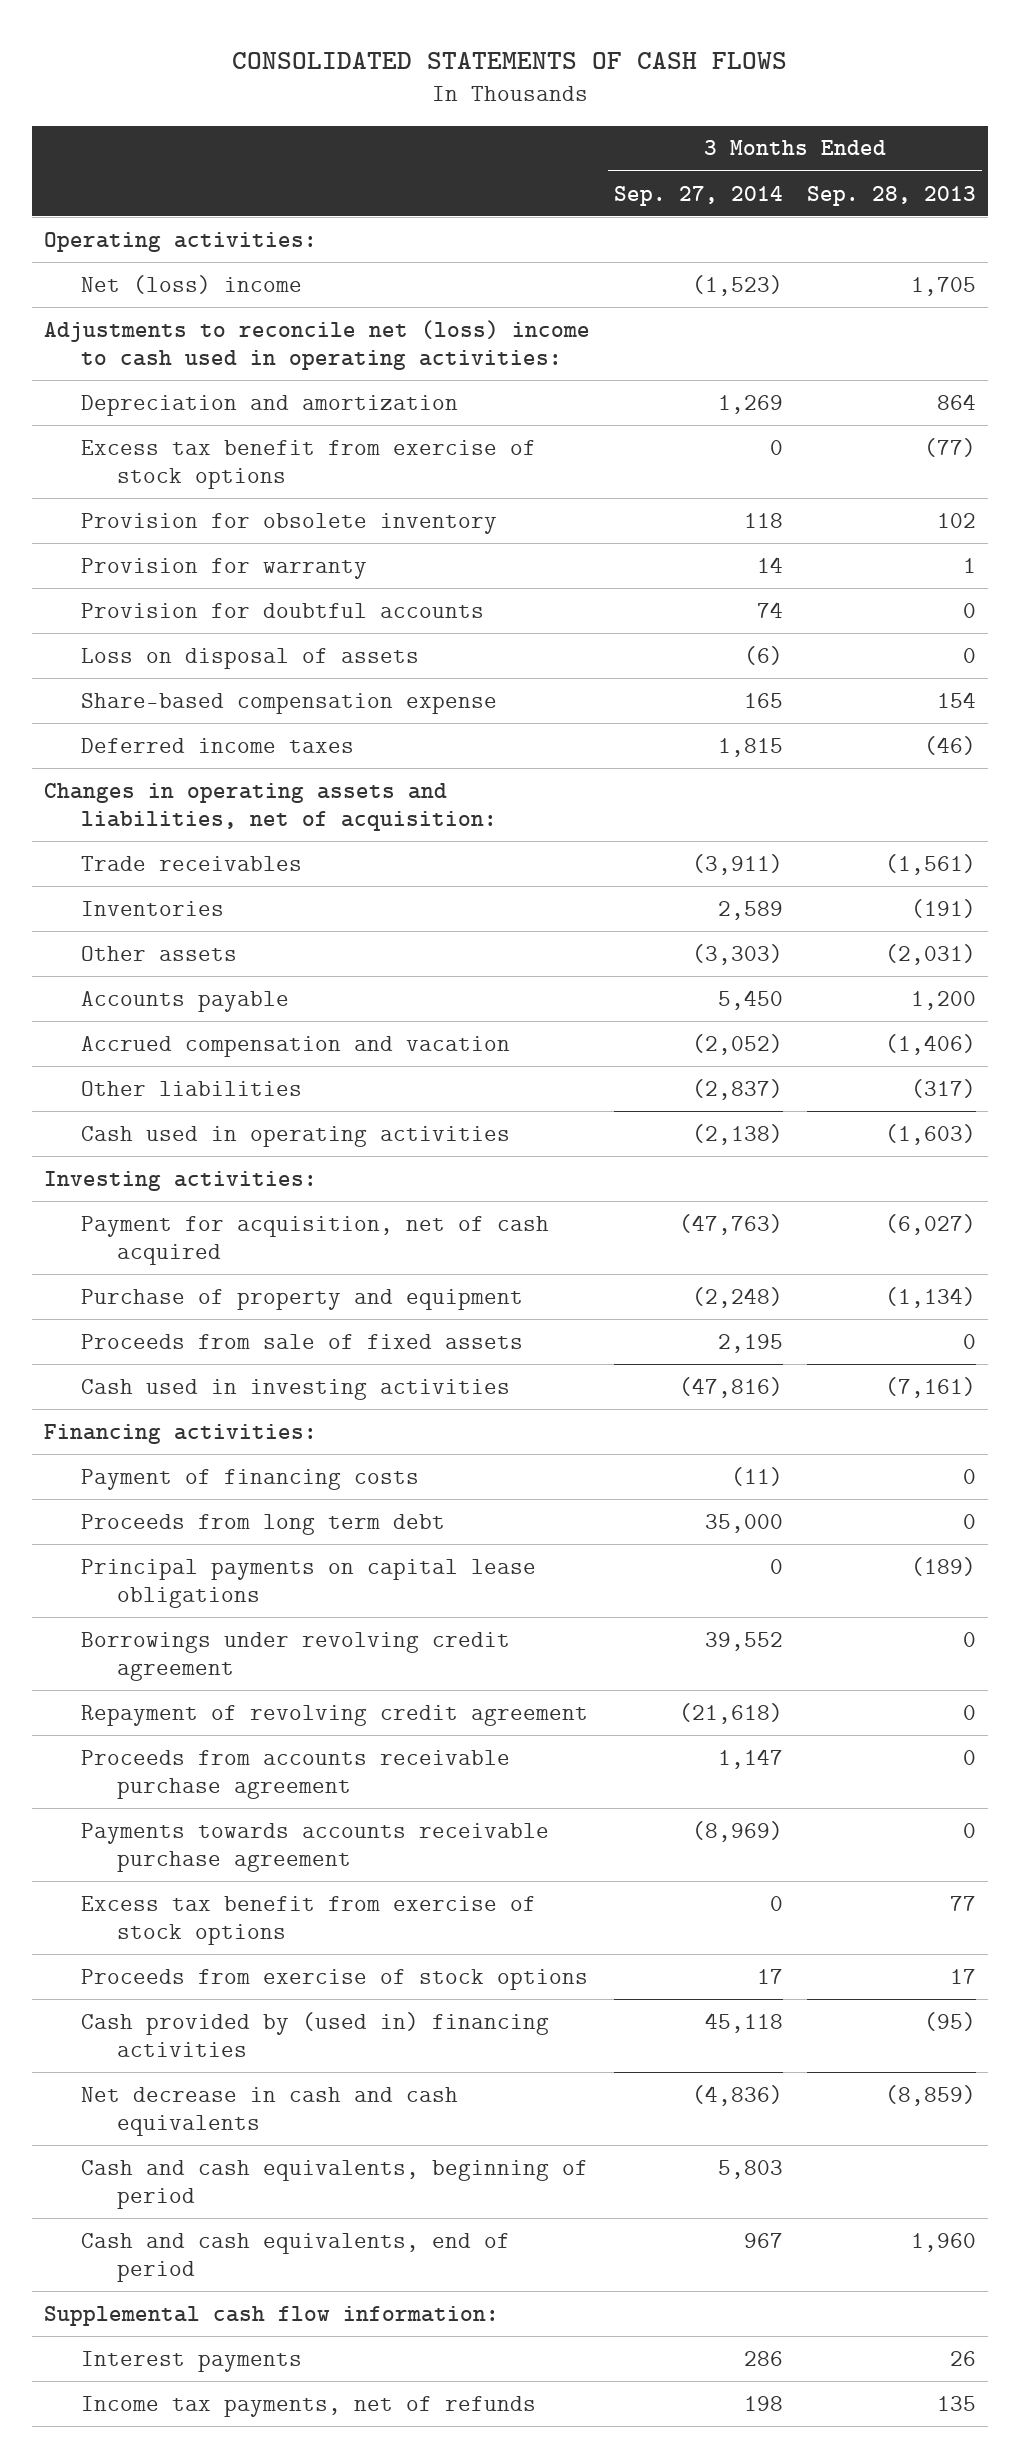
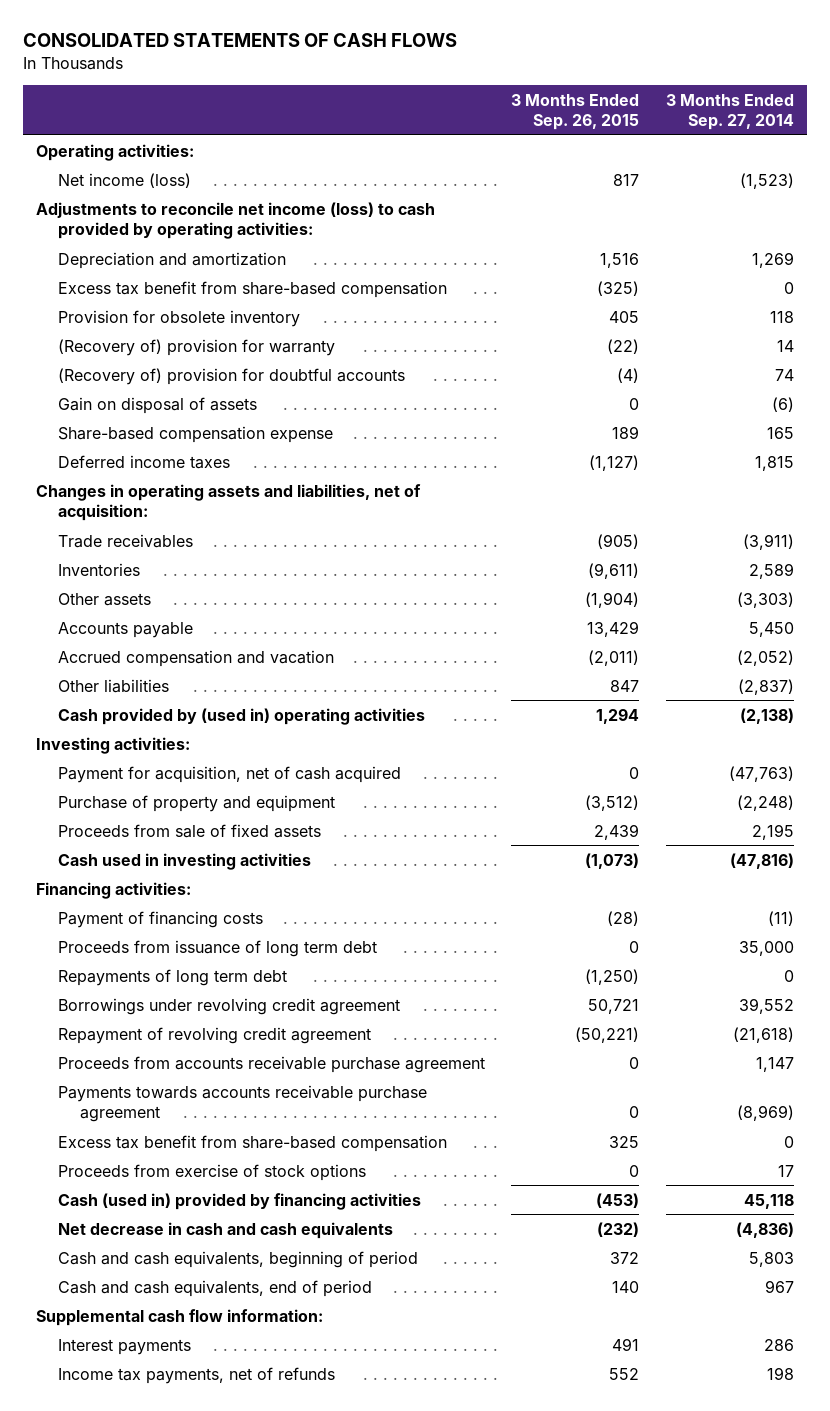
[806,185,976,206] Sep. 28, 2013 -> none
none -> [511,93,640,130] 3 Months Ended Sep. 26, 2015
[80,274,302,294] Net (loss) income -> [57,172,191,188] Net income (loss)
[43,319,590,370] Adjustments to reconcile net (loss) income to cash used in operating activities: -> [35,201,435,239] Adjustments to reconcile net income (loss) to cash provided by operating activities:
[80,439,536,489] Excess tax benefit from exercise of stock options -> [57,280,447,298] Excess tax benefit from share-based compensation
[80,557,367,579] Provision for warranty -> [57,338,335,356] (Recovery of) provision for warranty
[80,602,484,618] Provision for doubtful accounts -> [57,367,405,385] (Recovery of) provision for doubtful accounts
[80,647,419,669] Loss on disposal of assets -> [57,396,257,414] Gain on disposal of assets
[80,1125,510,1147] Cash used in operating activities -> [57,707,425,725] Cash provided by (used in) operating activities
[80,1513,445,1535] Proceeds from long term debt -> [57,939,377,957] Proceeds from issuance of long term debt
[80,1558,536,1608] Principal payments on capital lease obligations -> [57,968,287,986] Repayments of long term debt
[80,1895,536,1945] Excess tax benefit from exercise of stock options -> [57,1134,447,1152] Excess tax benefit from share-based compensation
[80,2011,549,2057] Cash provided by (used in) financing activities -> [57,1192,421,1210] Cash (used in) provided by financing activities

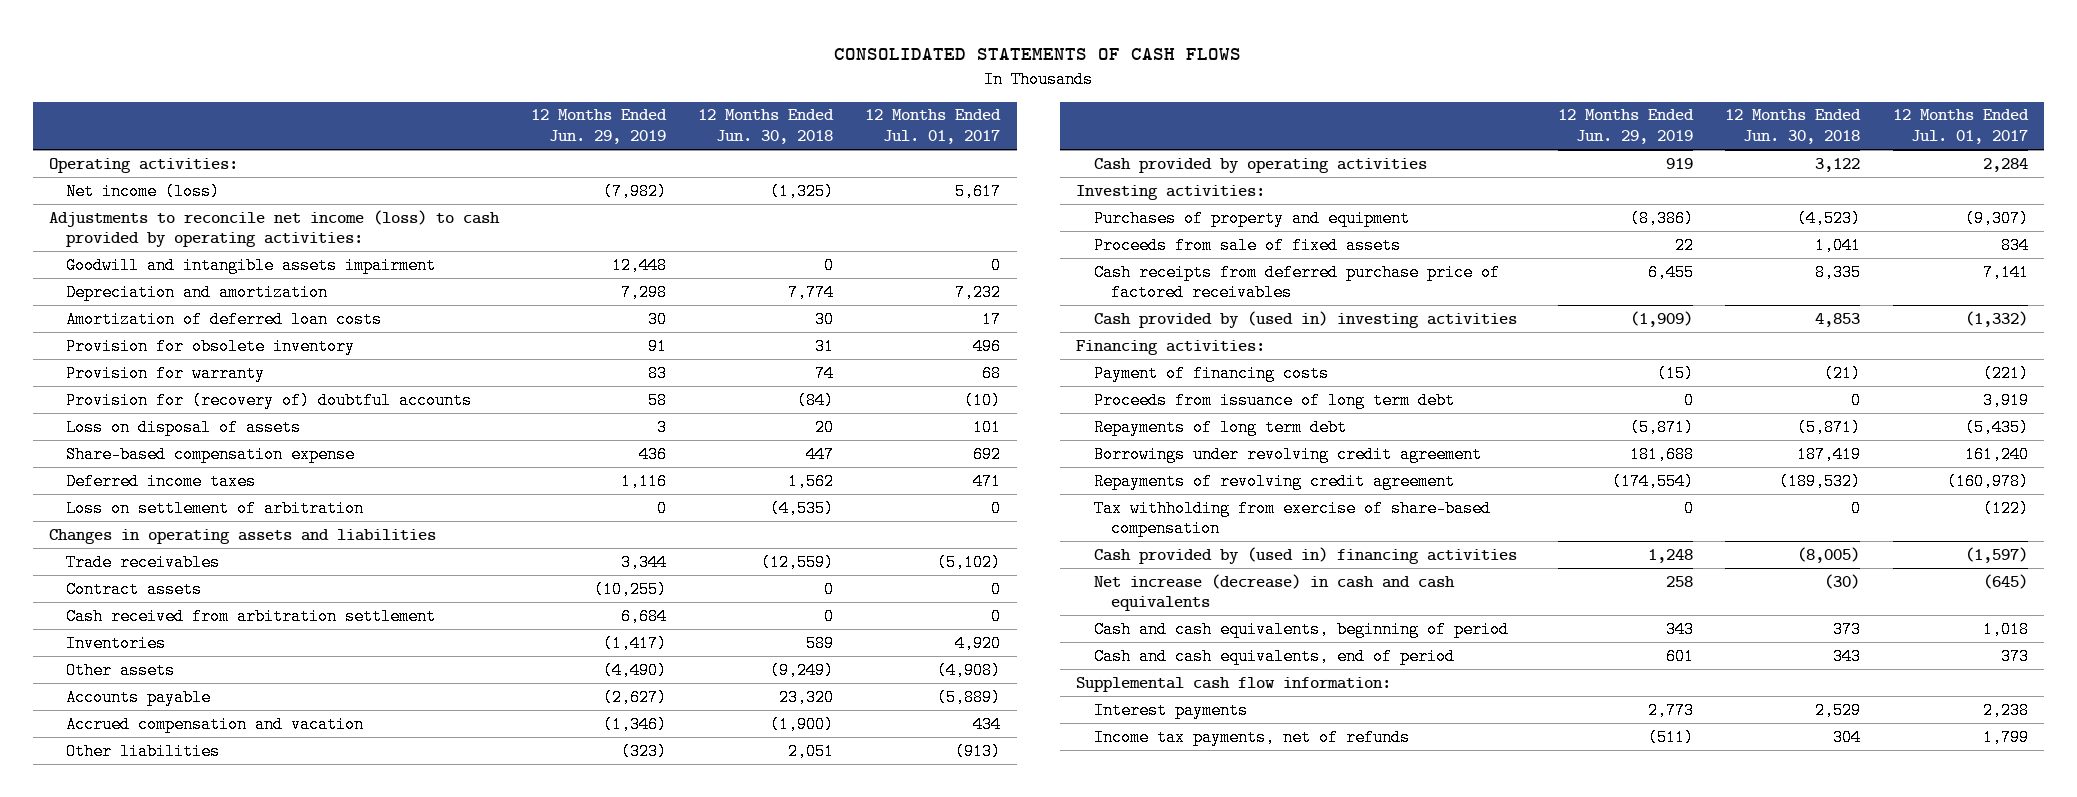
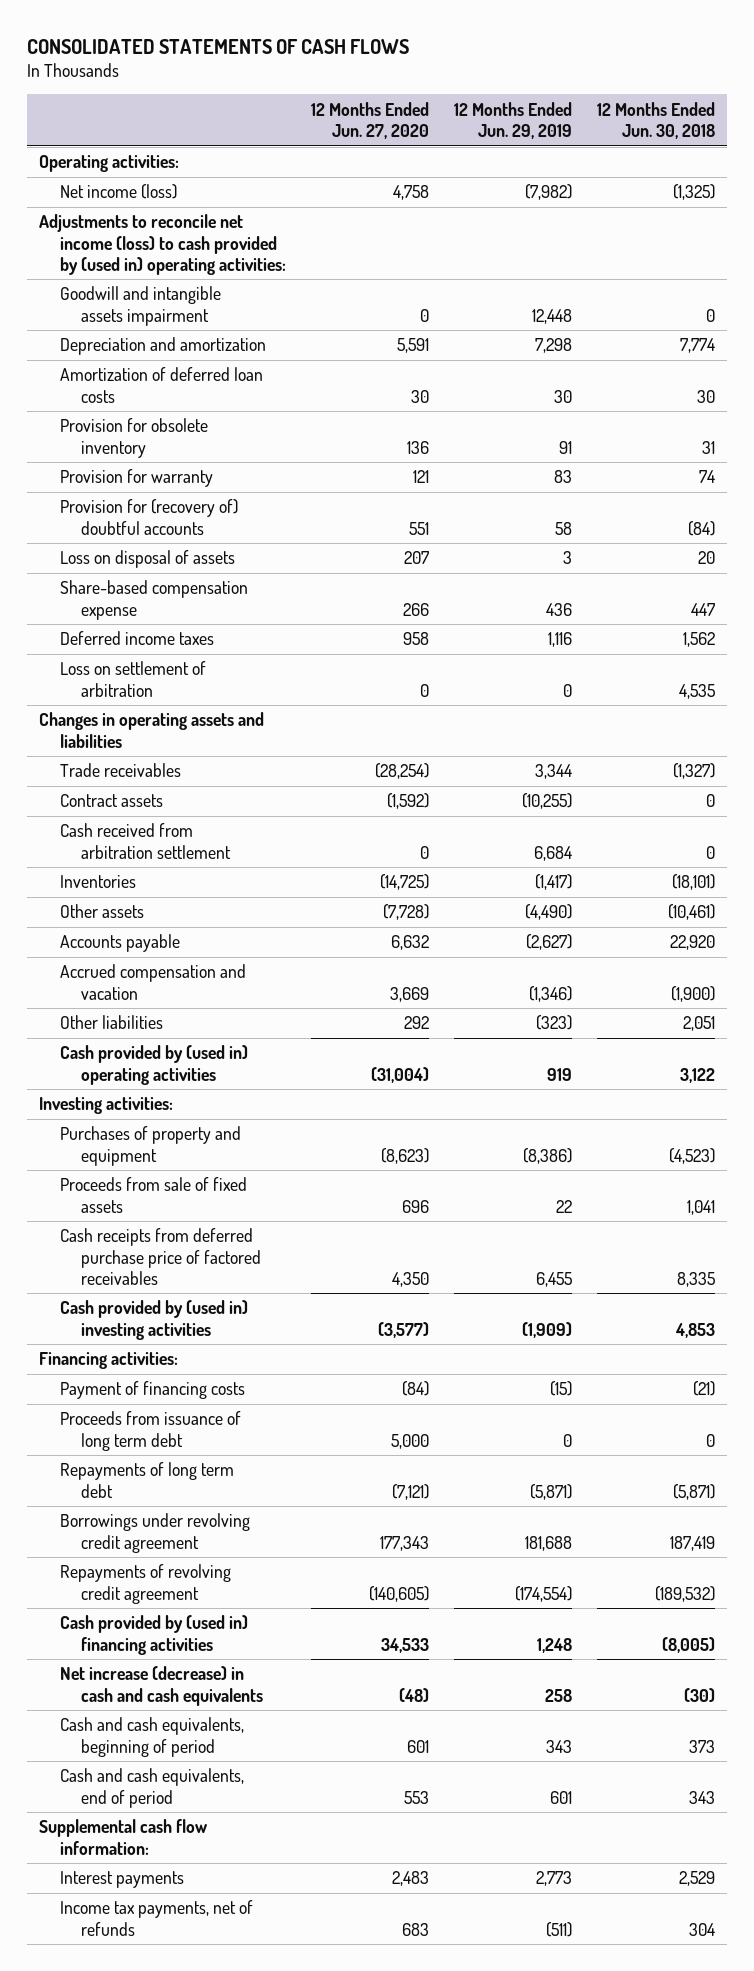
[865,109,1002,144] 12 Months Ended Jul. 01, 2017 -> none
none -> [311,101,430,139] 12 Months Ended Jun. 27, 2020
[49,209,501,248] Adjustments to reconcile net income (loss) to cash provided by operating activities: -> [39,214,287,275] Adjustments to reconcile net income (loss) to cash provided by (used in) operating activities:
[770,499,835,517] (4,535) -> [679,683,716,699] 4,535
[761,553,835,571] (12,559) -> [673,763,716,780] (1,327)
[806,634,835,652] 589 -> [672,874,716,891] (18,101)
[770,661,835,679] (9,249) -> [668,904,716,921] (10,461)
[779,688,835,706] 23,320 -> [670,935,716,951] 22,920
[1093,157,1427,173] Cash provided by operating activities -> [60,1045,249,1085] Cash provided by (used in) operating activities
[1093,499,1491,538] Tax withholding from exercise of share-based compensation -> none

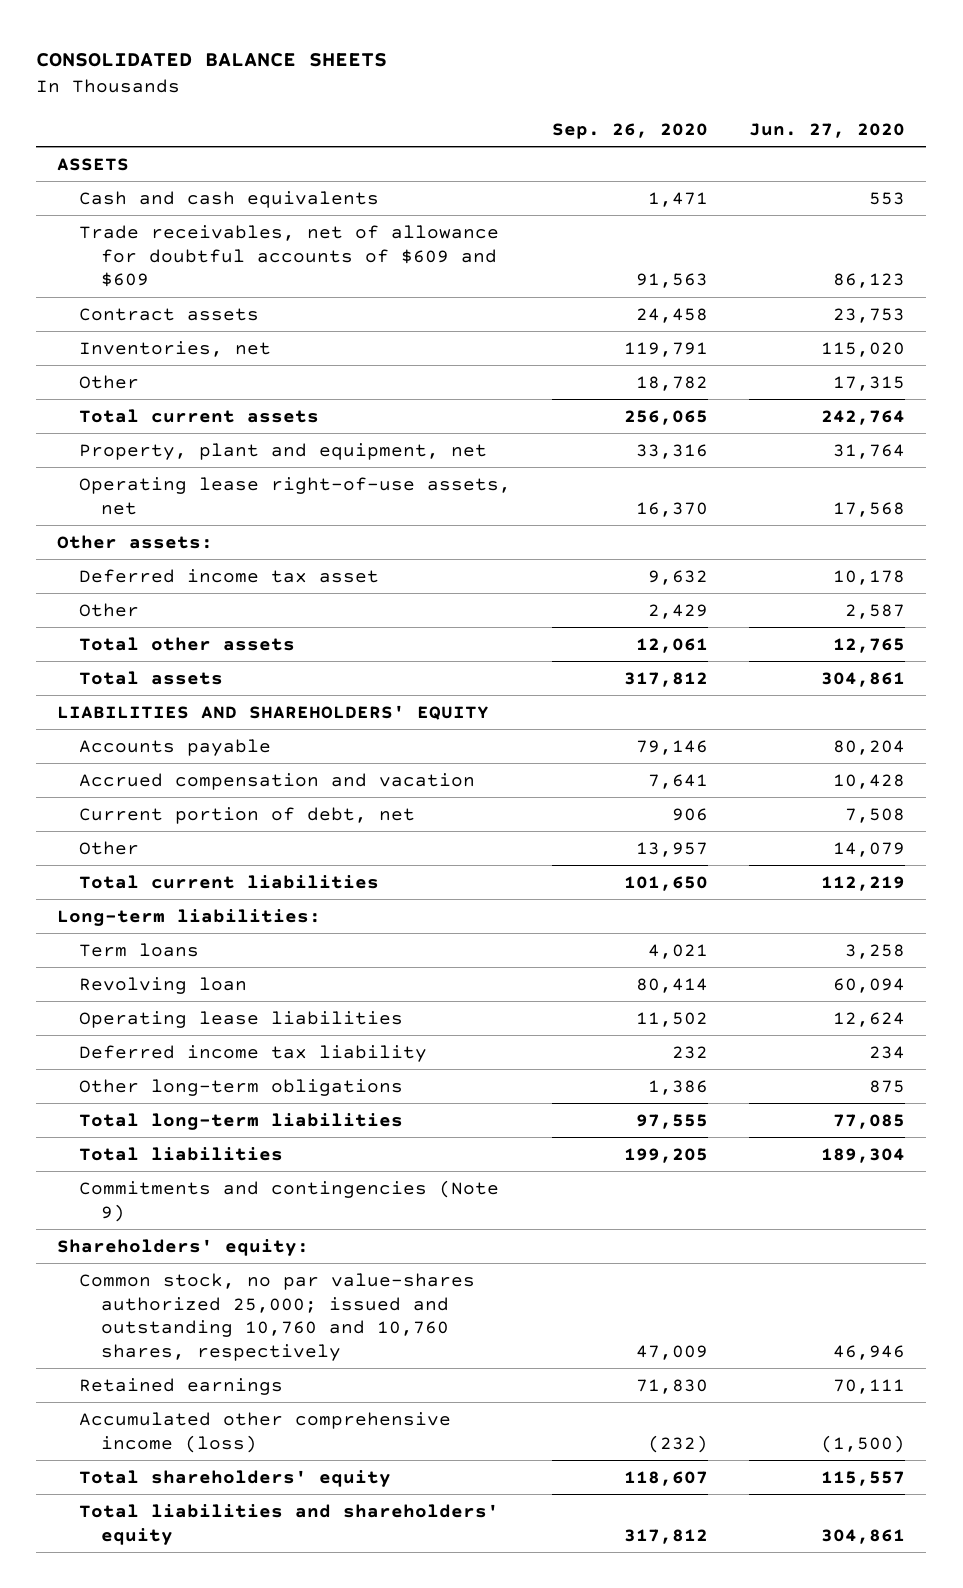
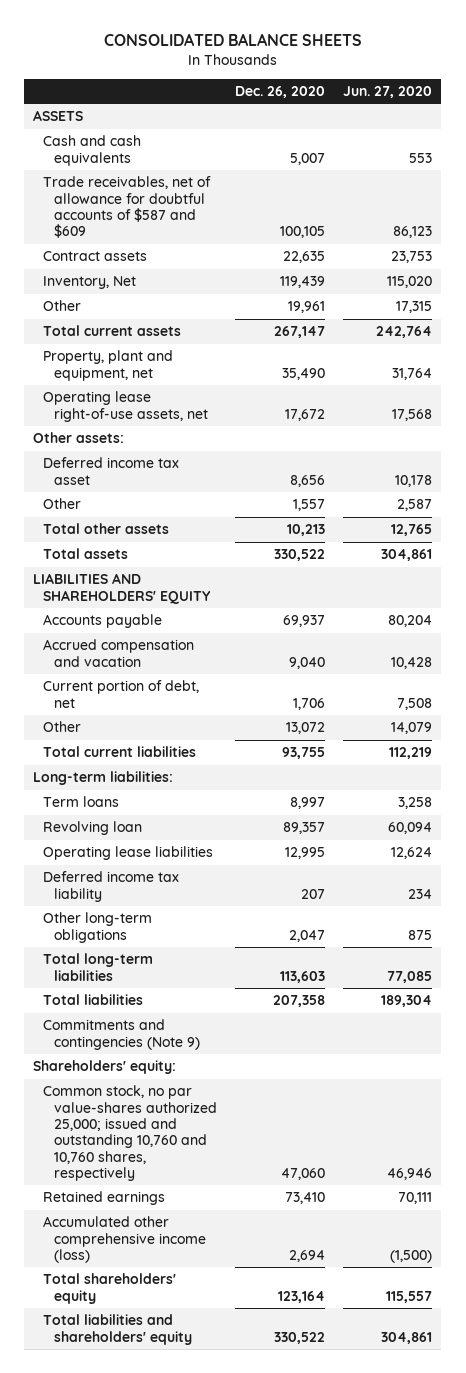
[552,122,709,139] Sep. 26, 2020 -> none
none -> [235,85,326,98] Dec. 26, 2020
[79,224,500,288] Trade receivables, net of allowance for doubtful accounts of $609 and $609 -> [43,176,212,239] Trade receivables, net of allowance for doubtful accounts of $587 and $609
[79,340,272,357] Inventories, net -> [43,276,137,290] Inventory, Net

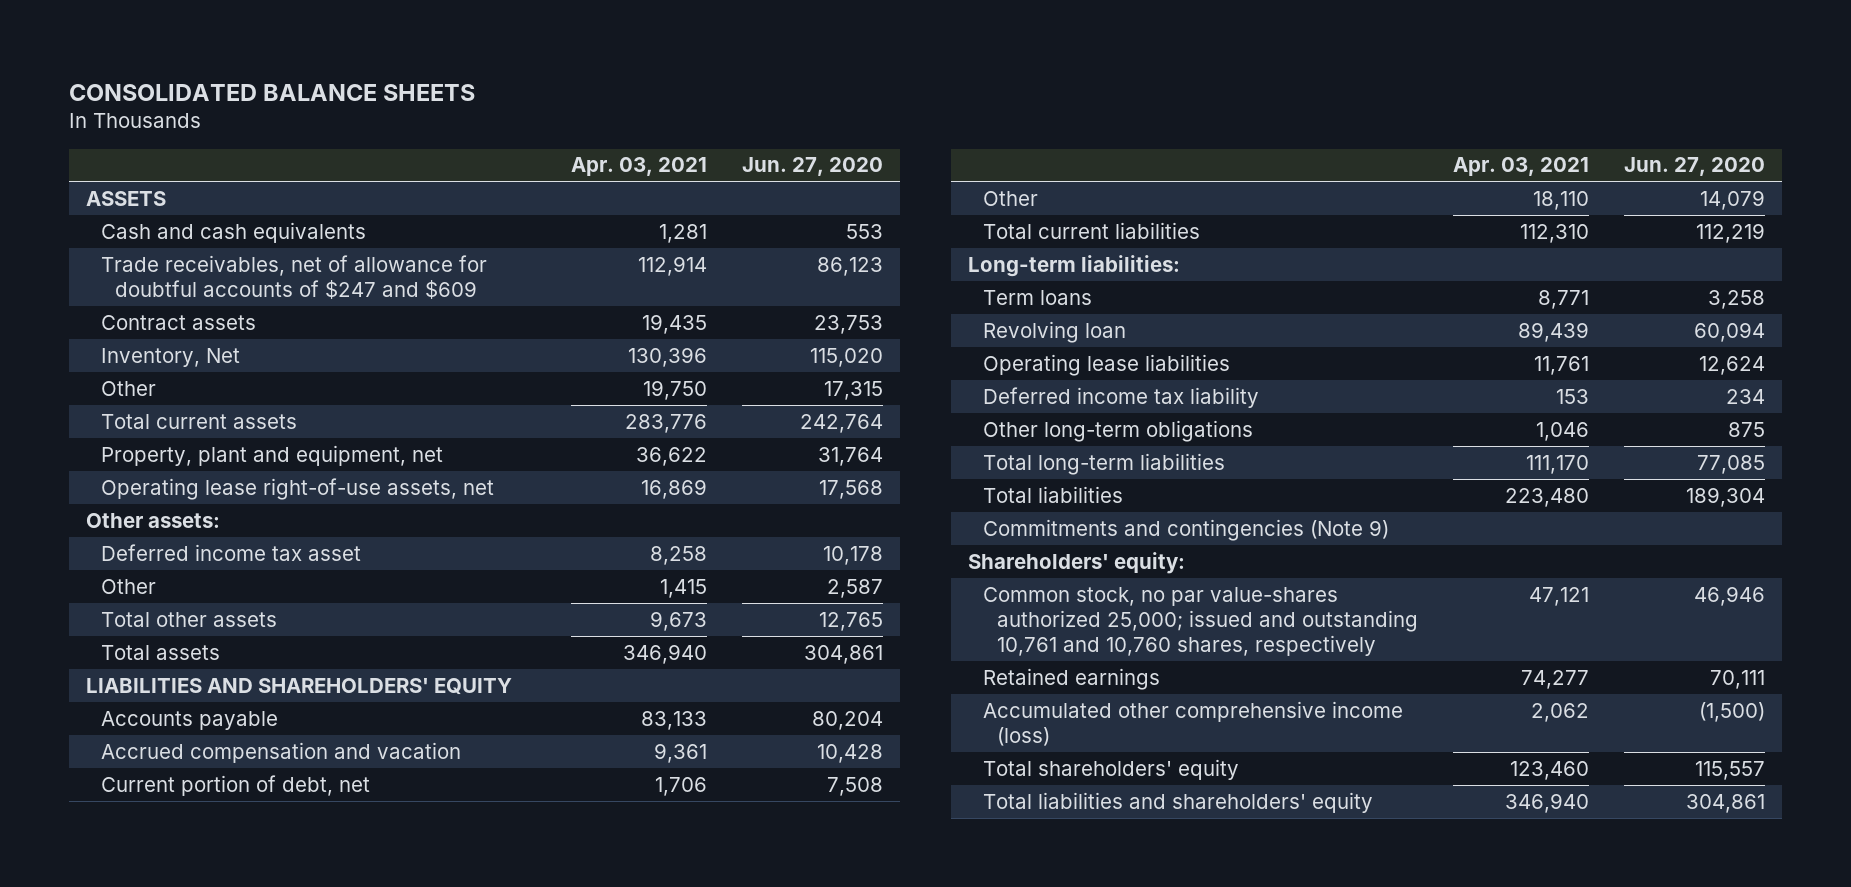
[235,85,326,98] Dec. 26, 2020 -> none
none -> [570,157,707,177] Apr. 03, 2021
[43,176,212,239] Trade receivables, net of allowance for doubtful accounts of $587 and $609 -> [100,254,487,299] Trade receivables, net of allowance for doubtful accounts of $247 and $609
[43,1085,217,1181] Common stock, no par value-shares authorized 25,000; issued and outstanding 10,760 and 10,760 shares, respectively -> [982,586,1419,656] Common stock, no par value-shares authorized 25,000; issued and outstanding 10,761 and 10,760 shares, respectively

